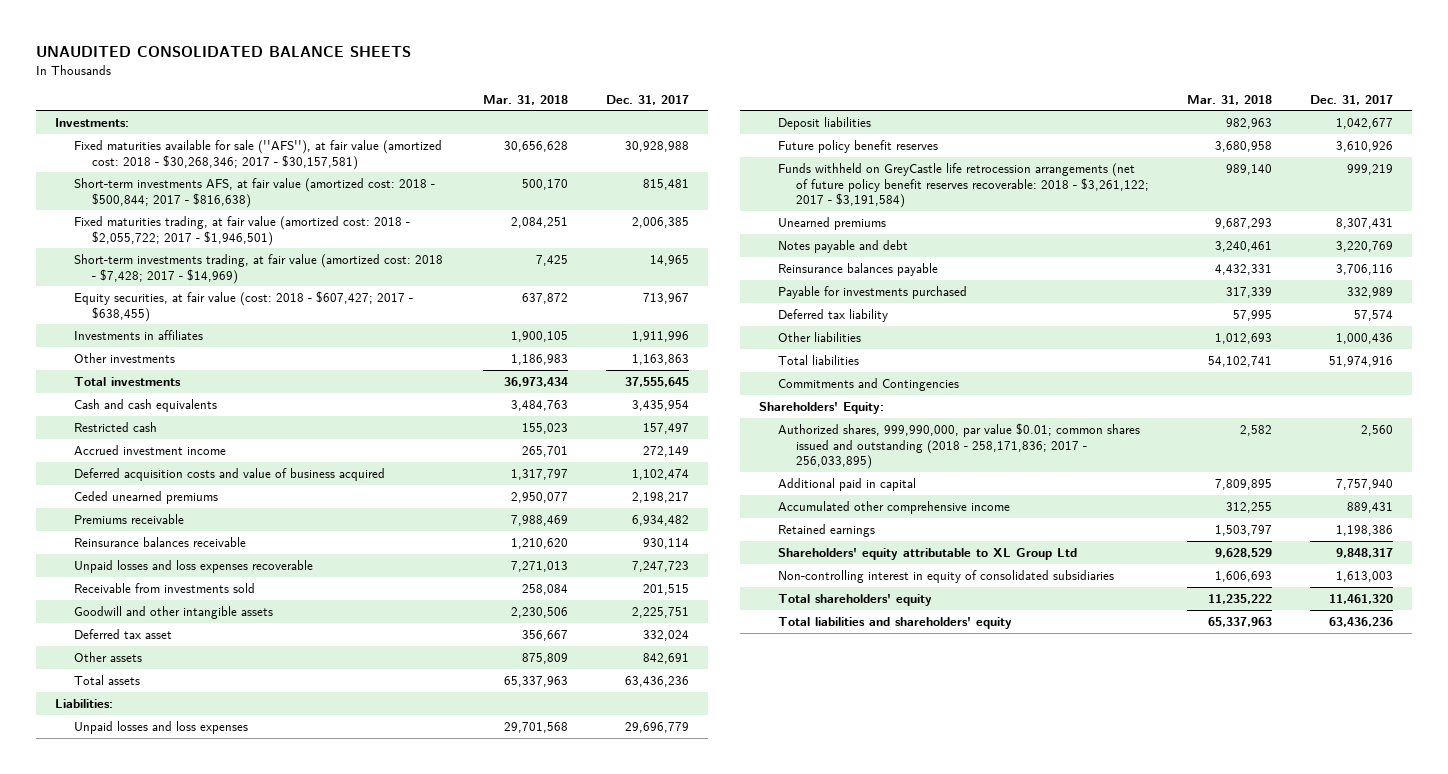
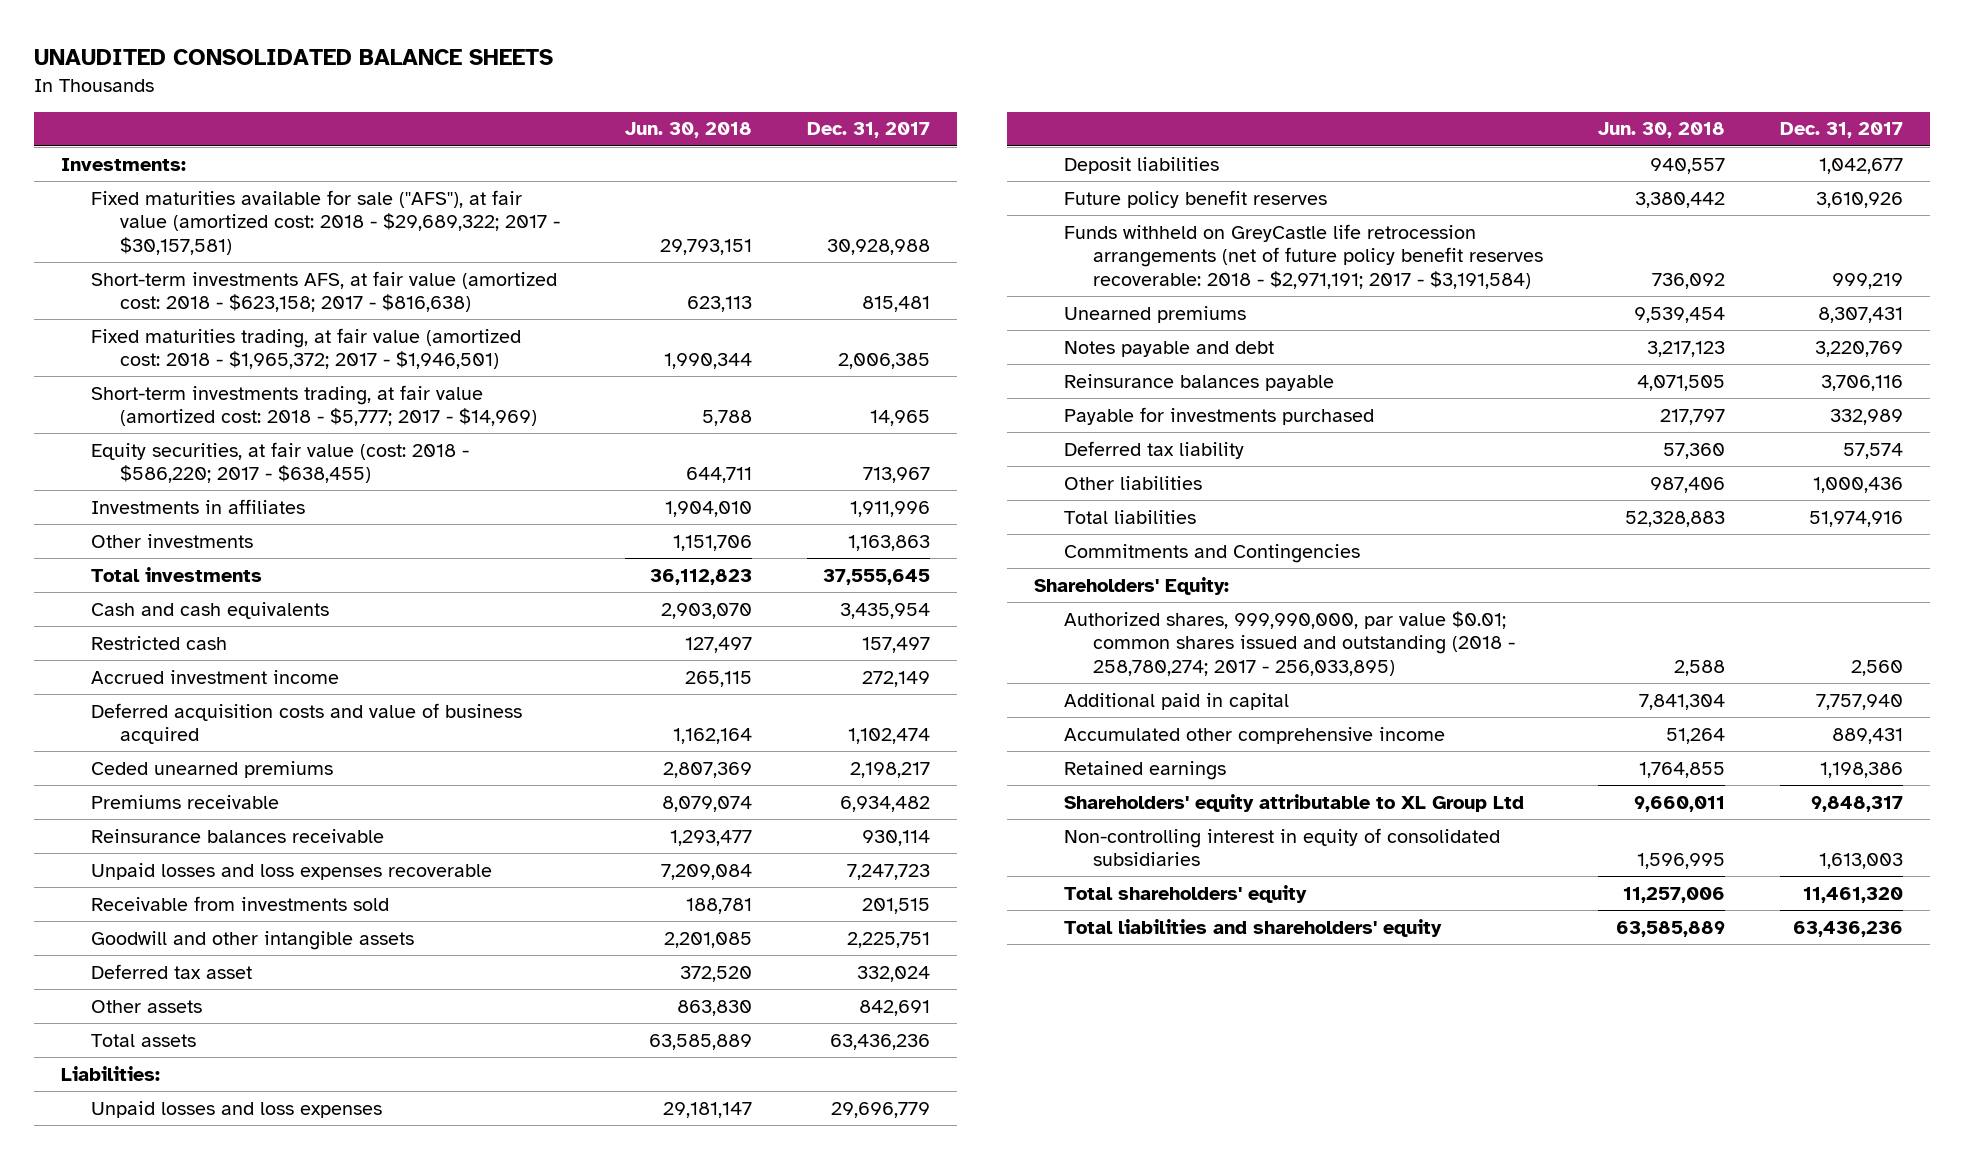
[482,94,568,105] Mar. 31, 2018 -> none
none -> [624,122,752,139] Jun. 30, 2018
[73,139,442,170] Fixed maturities available for sale (''AFS''), at fair value (amortized cost: 2018 - $30,268,346; 2017 - $30,157,581) -> [90,189,561,255] Fixed maturities available for sale (''AFS''), at fair value (amortized cost: 2018 - $29,689,322; 2017 - $30,157,581)
[73,177,435,208] Short-term investments AFS, at fair value (amortized cost: 2018 - $500,844; 2017 - $816,638) -> [90,270,557,313] Short-term investments AFS, at fair value (amortized cost: 2018 - $623,158; 2017 - $816,638)
[73,215,410,246] Fixed maturities trading, at fair value (amortized cost: 2018 - $2,055,722; 2017 - $1,946,501) -> [90,327,521,370] Fixed maturities trading, at fair value (amortized cost: 2018 - $1,965,372; 2017 - $1,946,501)
[73,253,443,284] Short-term investments trading, at fair value (amortized cost: 2018 - $7,428; 2017 - $14,969) -> [90,384,538,427] Short-term investments trading, at fair value (amortized cost: 2018 - $5,777; 2017 - $14,969)
[73,290,413,322] Equity securities, at fair value (cost: 2018 - $607,427; 2017 - $638,455) -> [90,441,469,484] Equity securities, at fair value (cost: 2018 - $586,220; 2017 - $638,455)
[777,162,1150,209] Funds withheld on GreyCastle life retrocession arrangements (net of future policy benefit reserves recoverable: 2018 - $3,261,122; 2017 - $3,191,584) -> [1063,223,1544,289] Funds withheld on GreyCastle life retrocession arrangements (net of future policy benefit reserves recoverable: 2018 - $2,971,191; 2017 - $3,191,584)
[777,422,1140,470] Authorized shares, 999,990,000, par value $0.01; common shares issued and outstanding (2018 - 258,171,836; 2017 - 256,033,895) -> [1063,610,1516,676] Authorized shares, 999,990,000, par value $0.01; common shares issued and outstanding (2018 - 258,780,274; 2017 - 256,033,895)

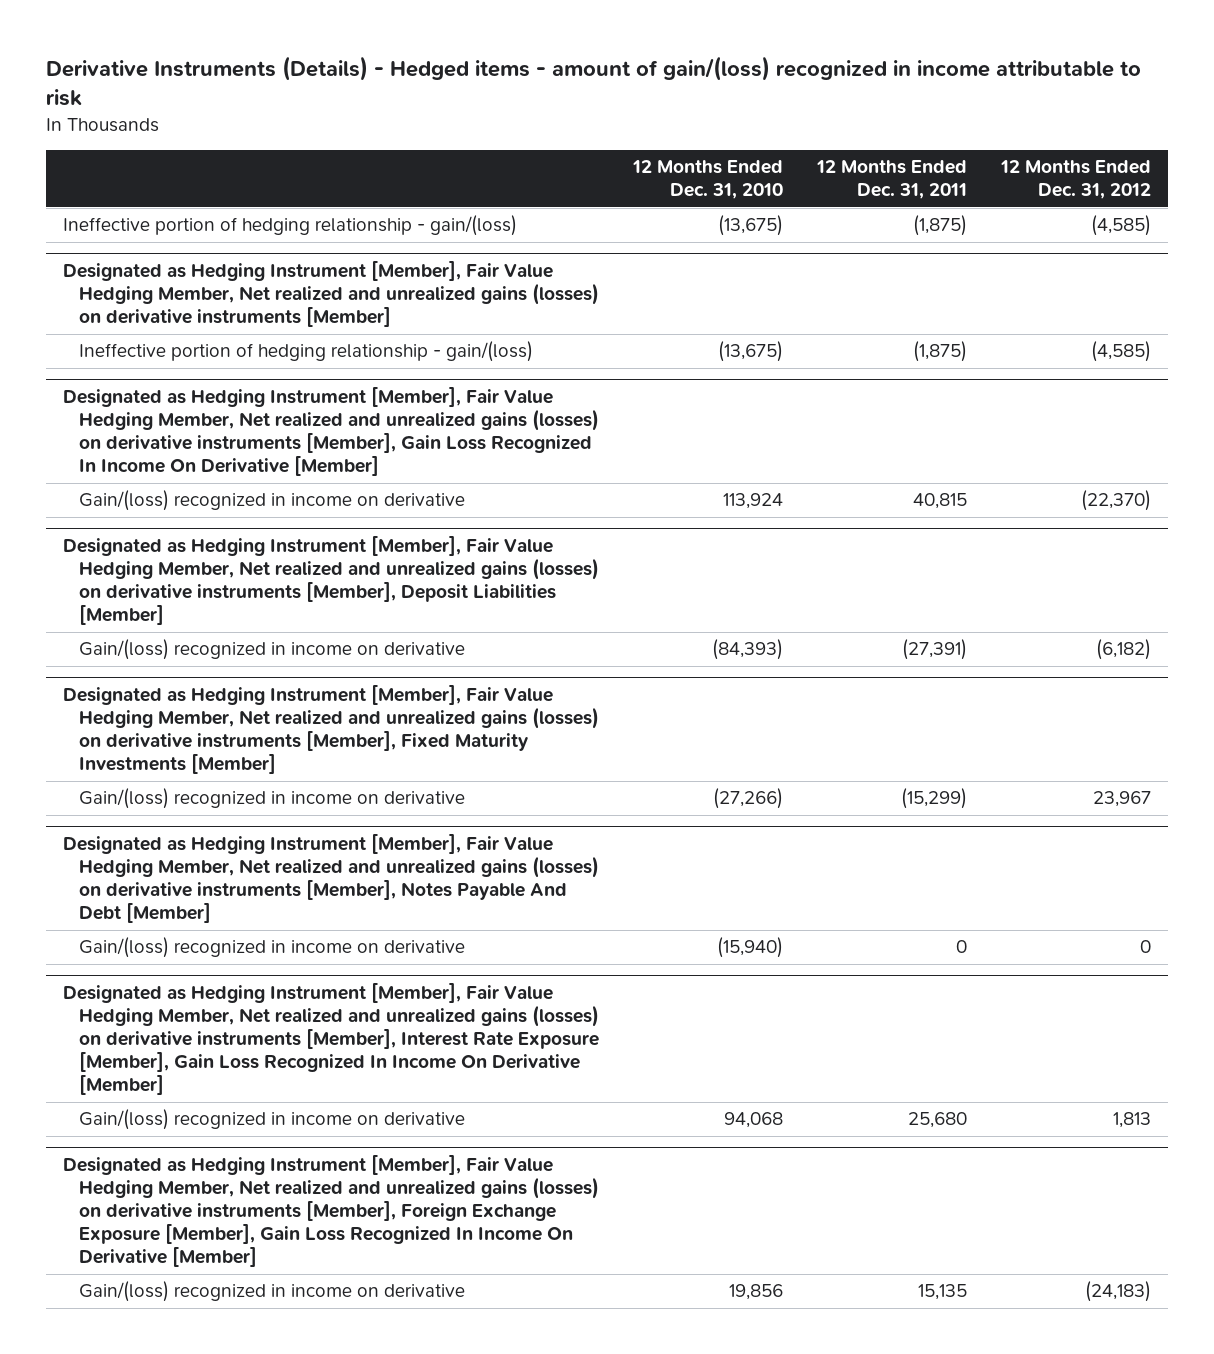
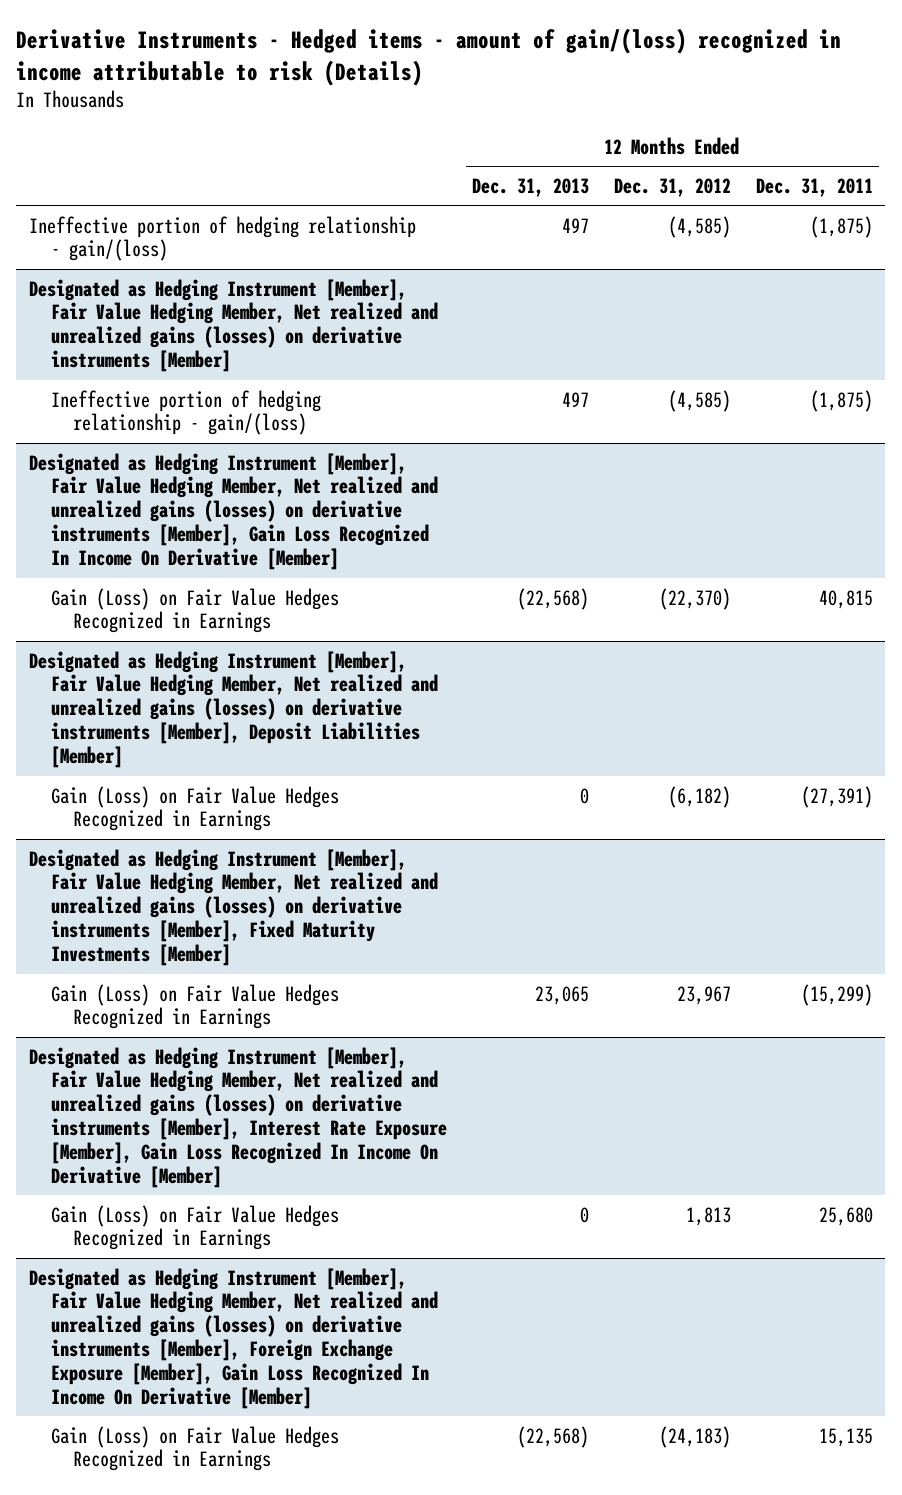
[46,55,1142,107] Derivative Instruments (Details) - Hedged items - amount of gain/(loss) recognized in income attributable to risk -> [16,28,842,86] Derivative Instruments - Hedged items - amount of gain/(loss) recognized in income attributable to risk (Details)
[631,160,783,200] 12 Months Ended Dec. 31, 2010 -> none
none -> [471,177,589,197] Dec. 31, 2013
[78,490,465,512] Gain/(loss) recognized in income on derivative -> [50,587,339,634] Gain (Loss) on Fair Value Hedges Recognized in Earnings
[78,639,465,661] Gain/(loss) recognized in income on derivative -> [50,785,339,832] Gain (Loss) on Fair Value Hedges Recognized in Earnings
[63,833,599,924] Designated as Hedging Instrument [Member], Fair Value Hedging Member, Net realized and unrealized gains (losses) on derivative instruments [Member], Notes Payable And Debt [Member] -> none
[78,937,465,959] Gain/(loss) recognized in income on derivative -> none
[78,788,465,810] Gain/(loss) recognized in income on derivative -> [50,983,339,1030] Gain (Loss) on Fair Value Hedges Recognized in Earnings
[78,1109,465,1131] Gain/(loss) recognized in income on derivative -> [50,1204,339,1251] Gain (Loss) on Fair Value Hedges Recognized in Earnings
[78,1281,465,1303] Gain/(loss) recognized in income on derivative -> [50,1425,339,1472] Gain (Loss) on Fair Value Hedges Recognized in Earnings

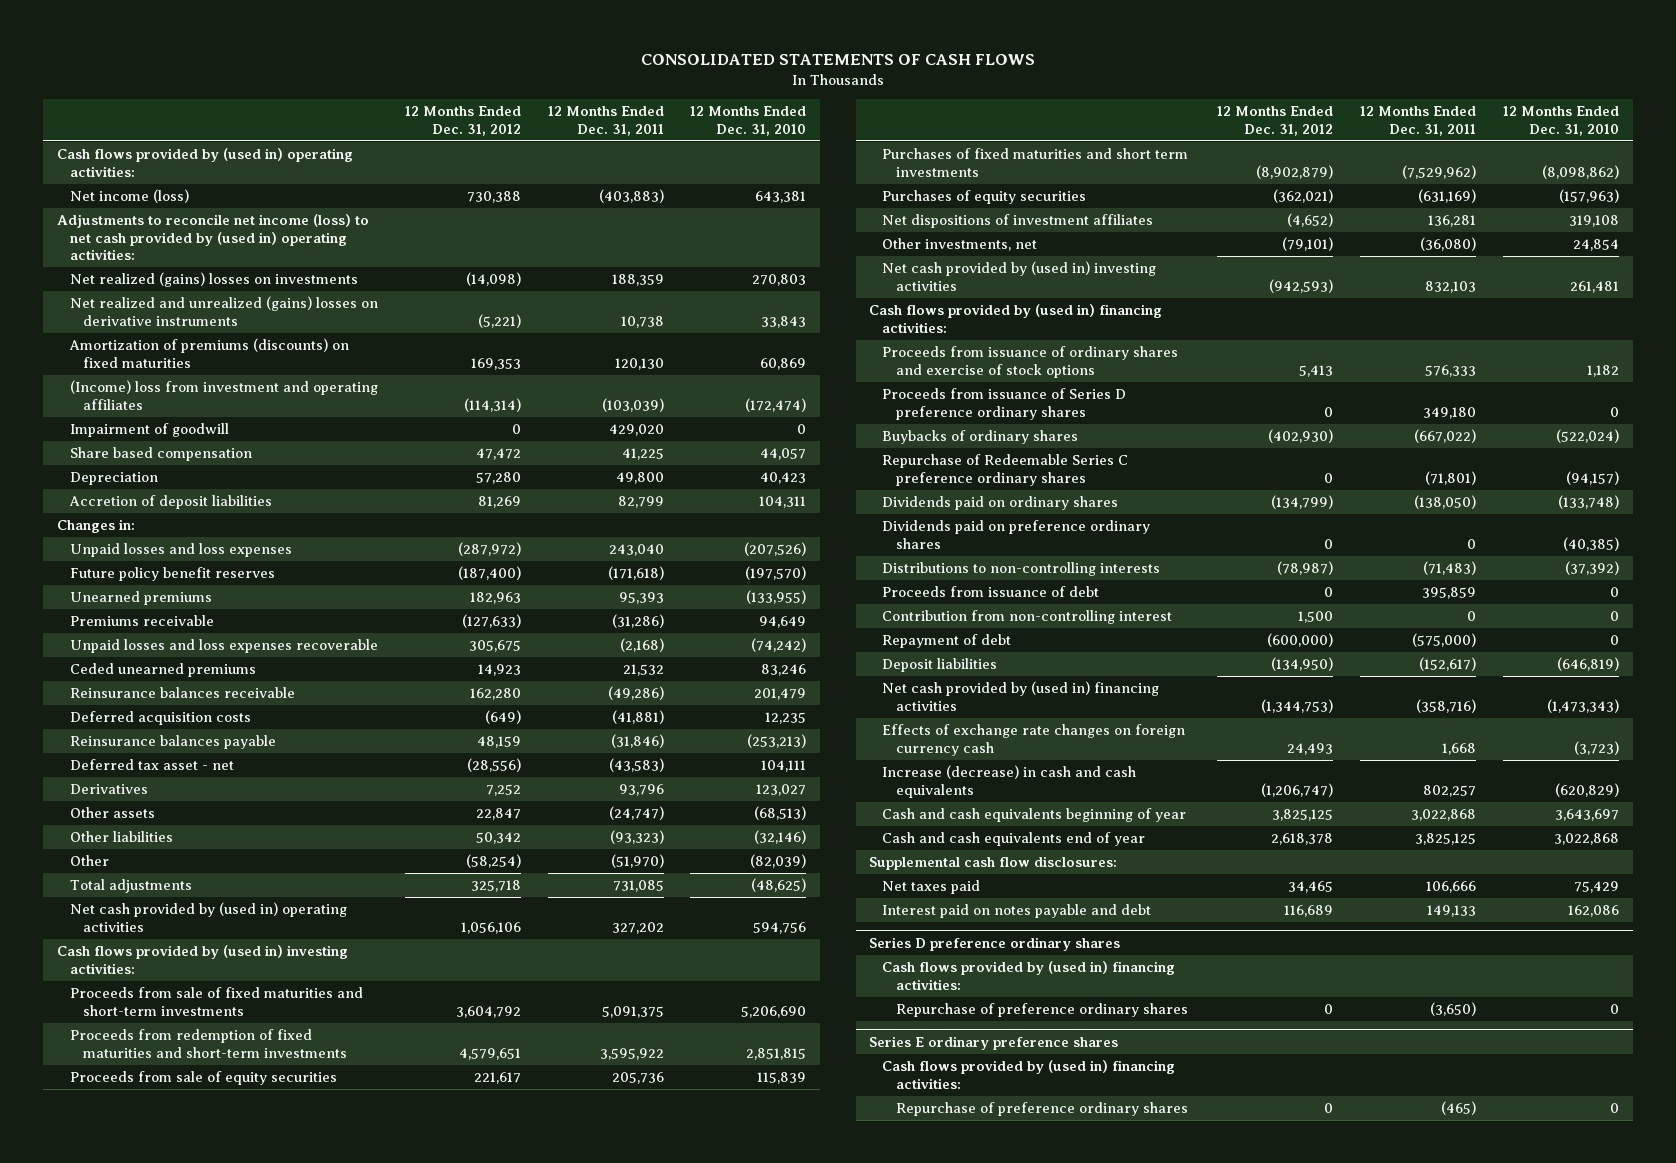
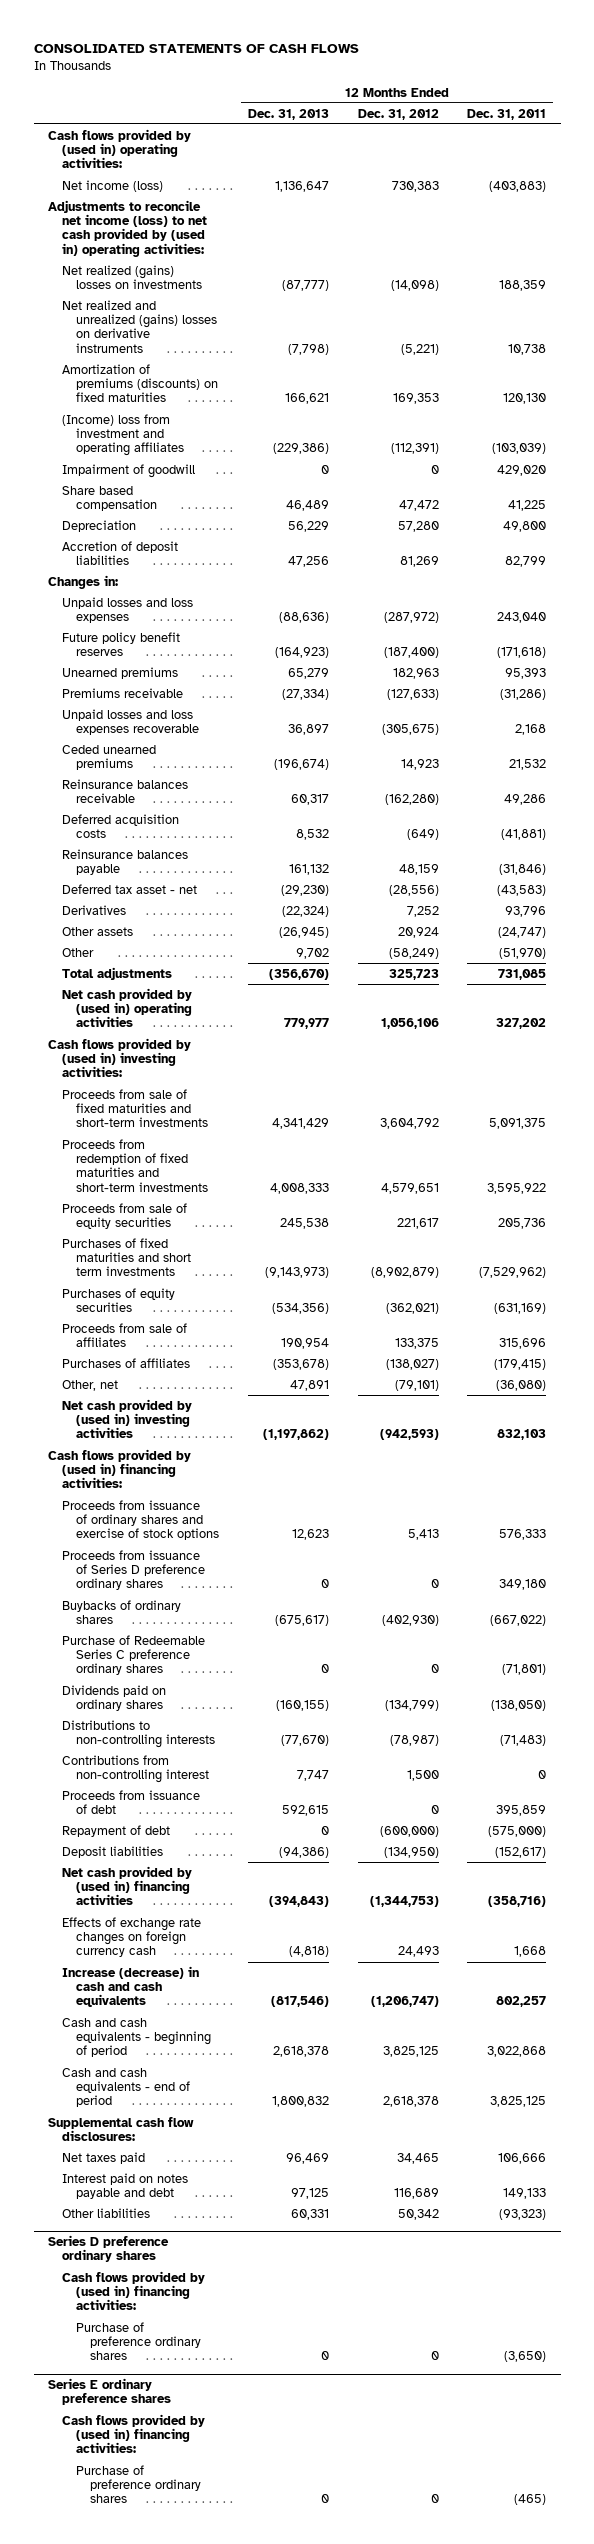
[690,106,807,136] 12 Months Ended Dec. 31, 2010 -> none
none -> [247,108,329,120] Dec. 31, 2013
[466,191,521,204] 730,388 -> [391,180,439,192] 730,383
[463,397,521,412] (114,314) -> [390,443,439,455] (112,391)
[468,640,521,653] 305,675 -> [381,724,439,736] (305,675)
[619,638,664,653] (2,168) -> [515,724,547,736] 2,168
[469,688,521,701] 162,280 -> [384,794,439,806] (162,280)
[607,686,664,701] (49,286) -> [504,794,547,806] 49,286
[475,808,521,821] 22,847 -> [397,926,439,938] 20,924
[465,854,521,869] (58,254) -> [388,947,439,959] (58,249)
[470,880,521,893] 325,718 -> [388,968,439,980] 325,723
[882,214,1154,229] Net dispositions of investment affiliates -> none
none -> [62,1322,188,1348] Proceeds from sale of affiliates
none -> [62,1357,191,1368] Purchases of affiliates
[882,238,1038,252] Other investments, net -> [62,1379,119,1391] Other, net
[882,454,1129,486] Repurchase of Redeemable Series C preference ordinary shares -> [62,1634,206,1676] Purchase of Redeemable Series C preference ordinary shares
[882,520,1151,549] Dividends paid on preference ordinary shares -> none
none -> [62,1754,210,1784] Contributions from non-controlling interest
[882,610,1173,625] Contribution from non-controlling interest -> none
[882,808,1187,823] Cash and cash equivalents beginning of year -> [62,2017,212,2058] Cash and cash equivalents - beginning of period
[882,832,1146,847] Cash and cash equivalents end of year -> [62,2067,191,2108] Cash and cash equivalents - end of period
[69,831,173,843] Other liabilities -> [62,2207,151,2218] Other liabilities
[895,1003,1188,1018] Repurchase of preference ordinary shares -> [76,2321,202,2361] Purchase of preference ordinary shares
[895,1102,1188,1117] Repurchase of preference ordinary shares -> [76,2464,202,2504] Purchase of preference ordinary shares

